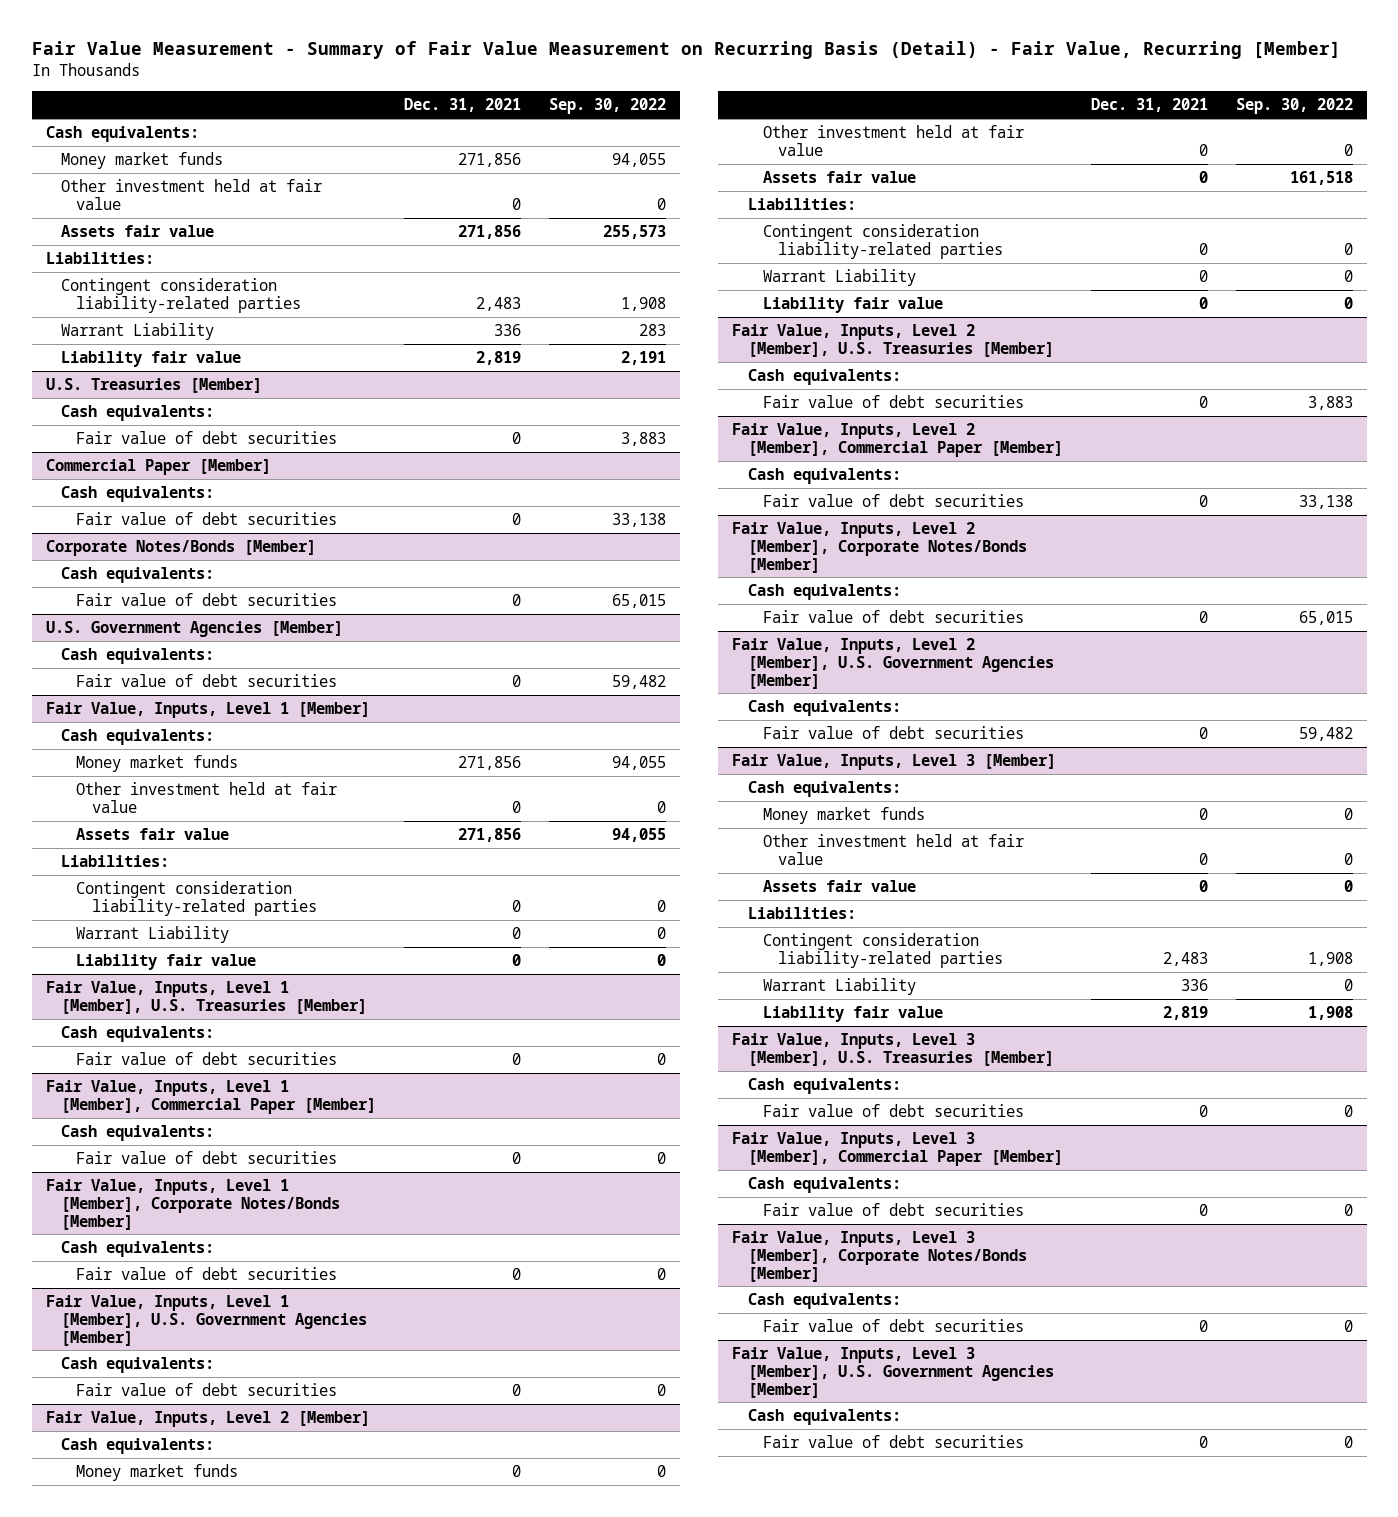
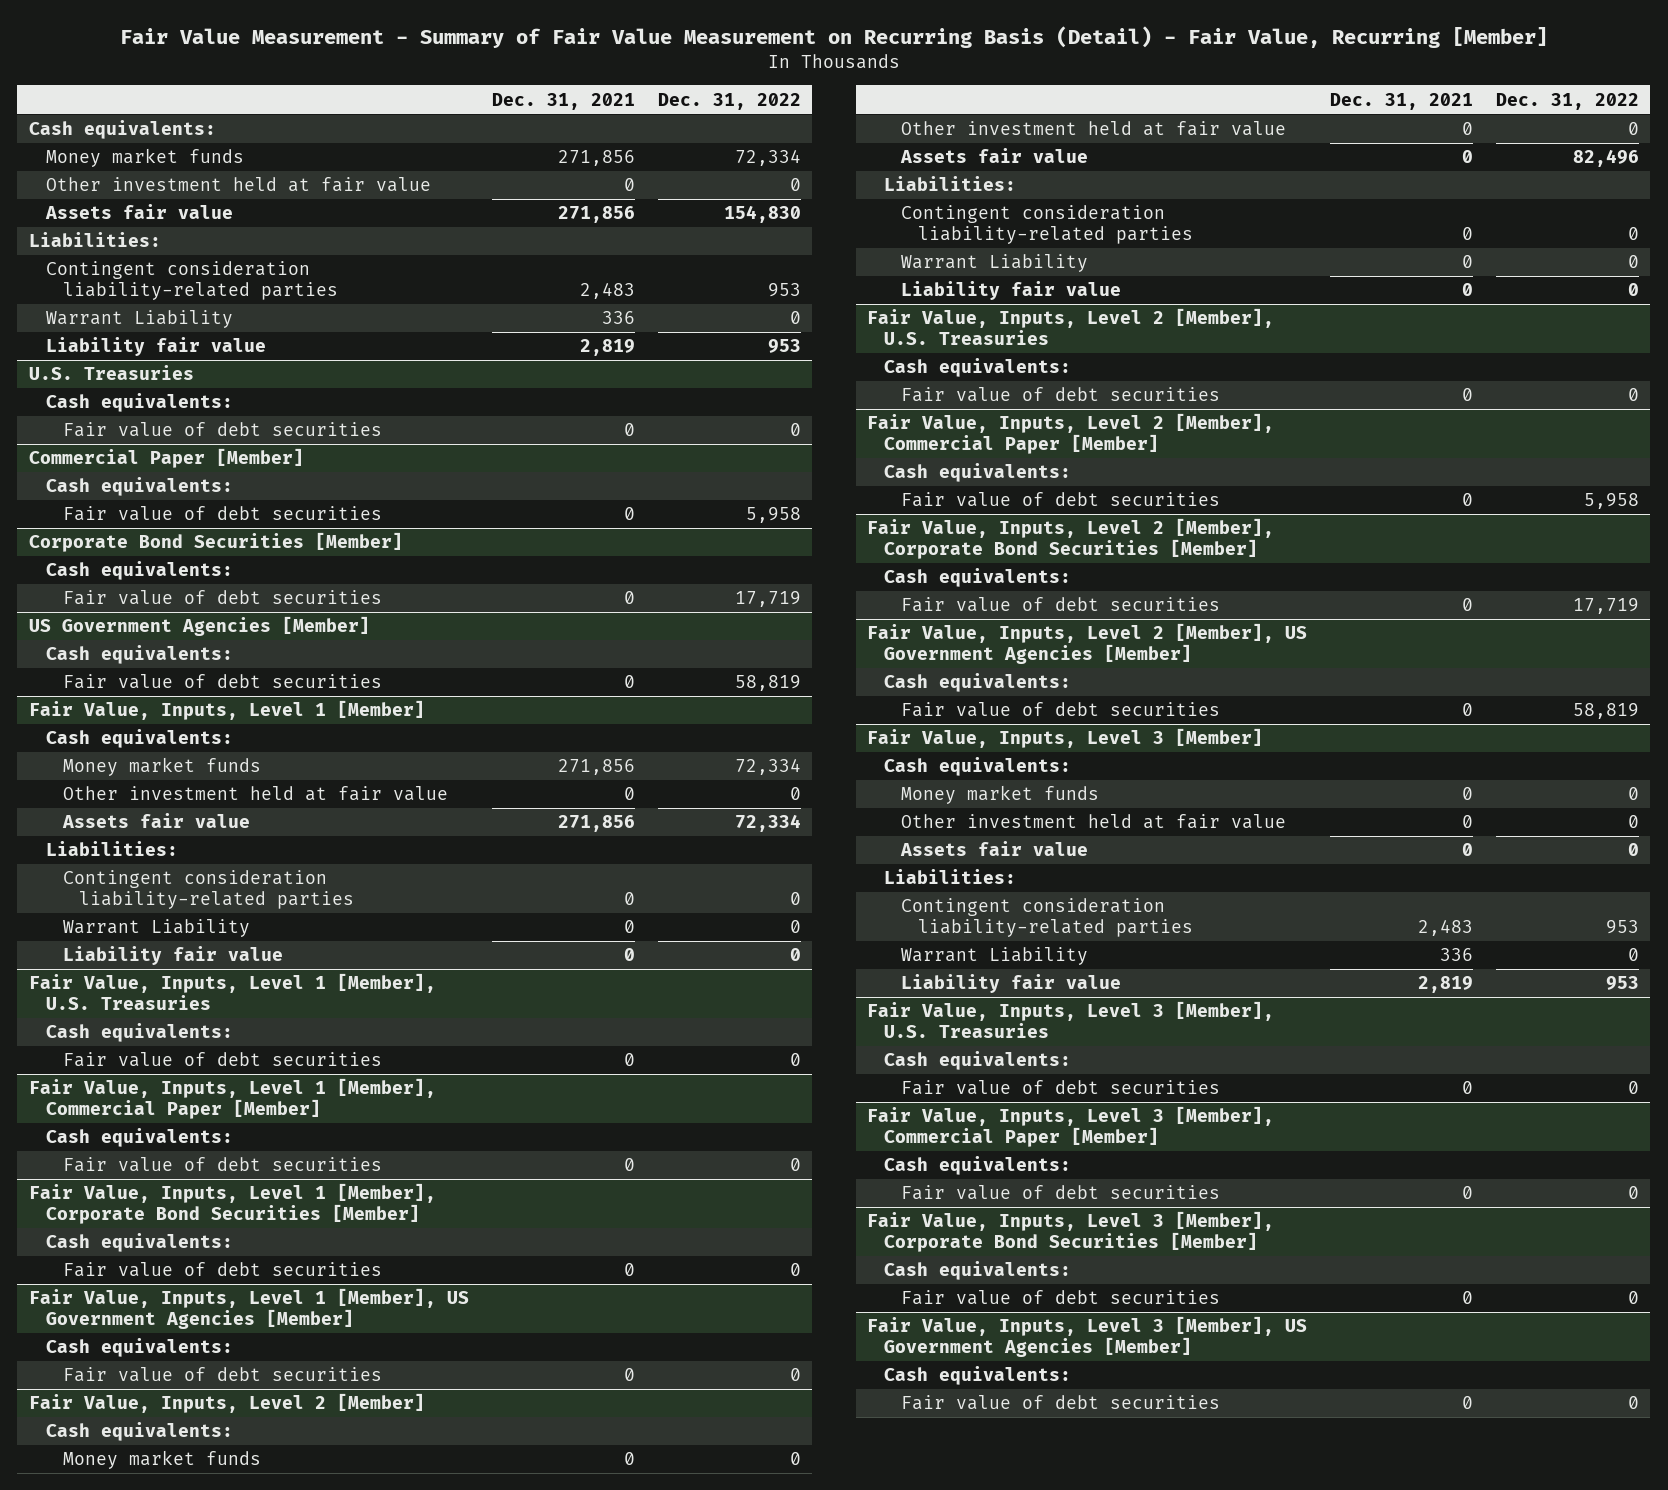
[549,98,667,115] Sep. 30, 2022 -> none
none -> [657,92,801,110] Dec. 31, 2022
[45,377,262,393] U.S. Treasuries [Member] -> [28,365,194,381] U.S. Treasuries
[45,539,316,556] Corporate Notes/Bonds [Member] -> [28,532,403,553] Corporate Bond Securities [Member]
[45,620,343,637] U.S. Government Agencies [Member] -> [28,616,370,637] US Government Agencies [Member]
[45,980,368,1014] Fair Value, Inputs, Level 1 [Member], U.S. Treasuries [Member] -> [28,973,436,1011] Fair Value, Inputs, Level 1 [Member], U.S. Treasuries
[45,1178,341,1230] Fair Value, Inputs, Level 1 [Member], Corporate Notes/Bonds [Member] -> [28,1183,436,1225] Fair Value, Inputs, Level 1 [Member], Corporate Bond Securities [Member]
[45,1294,368,1346] Fair Value, Inputs, Level 1 [Member], U.S. Government Agencies [Member] -> [28,1288,469,1330] Fair Value, Inputs, Level 1 [Member], US Government Agencies [Member]
[732,323,1054,357] Fair Value, Inputs, Level 2 [Member], U.S. Treasuries [Member] -> [867,308,1275,346] Fair Value, Inputs, Level 2 [Member], U.S. Treasuries
[732,521,1027,573] Fair Value, Inputs, Level 2 [Member], Corporate Notes/Bonds [Member] -> [867,518,1275,560] Fair Value, Inputs, Level 2 [Member], Corporate Bond Securities [Member]
[732,637,1054,689] Fair Value, Inputs, Level 2 [Member], U.S. Government Agencies [Member] -> [867,623,1308,665] Fair Value, Inputs, Level 2 [Member], US Government Agencies [Member]
[732,1032,1054,1066] Fair Value, Inputs, Level 3 [Member], U.S. Treasuries [Member] -> [867,1001,1275,1039] Fair Value, Inputs, Level 3 [Member], U.S. Treasuries
[732,1230,1027,1282] Fair Value, Inputs, Level 3 [Member], Corporate Notes/Bonds [Member] -> [867,1211,1275,1253] Fair Value, Inputs, Level 3 [Member], Corporate Bond Securities [Member]
[732,1346,1054,1398] Fair Value, Inputs, Level 3 [Member], U.S. Government Agencies [Member] -> [867,1316,1308,1358] Fair Value, Inputs, Level 3 [Member], US Government Agencies [Member]

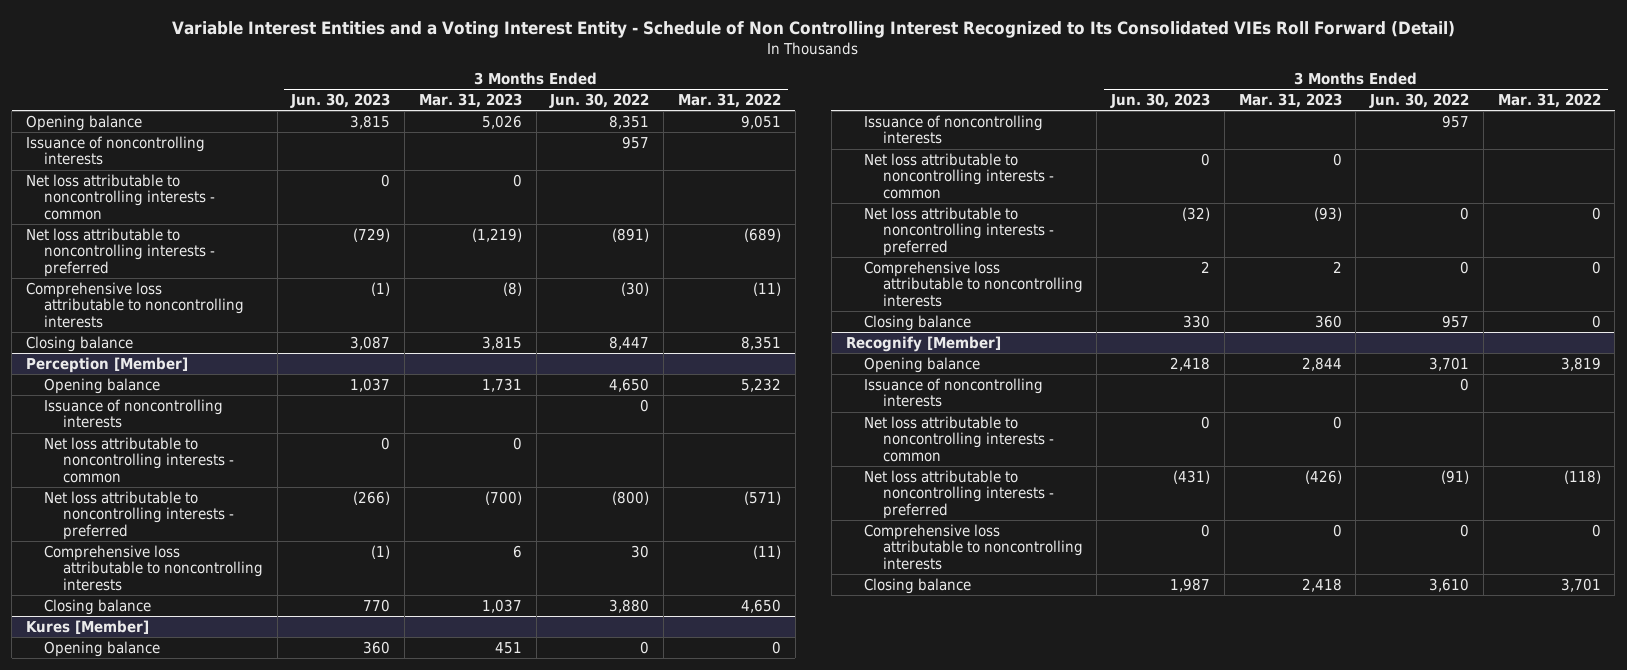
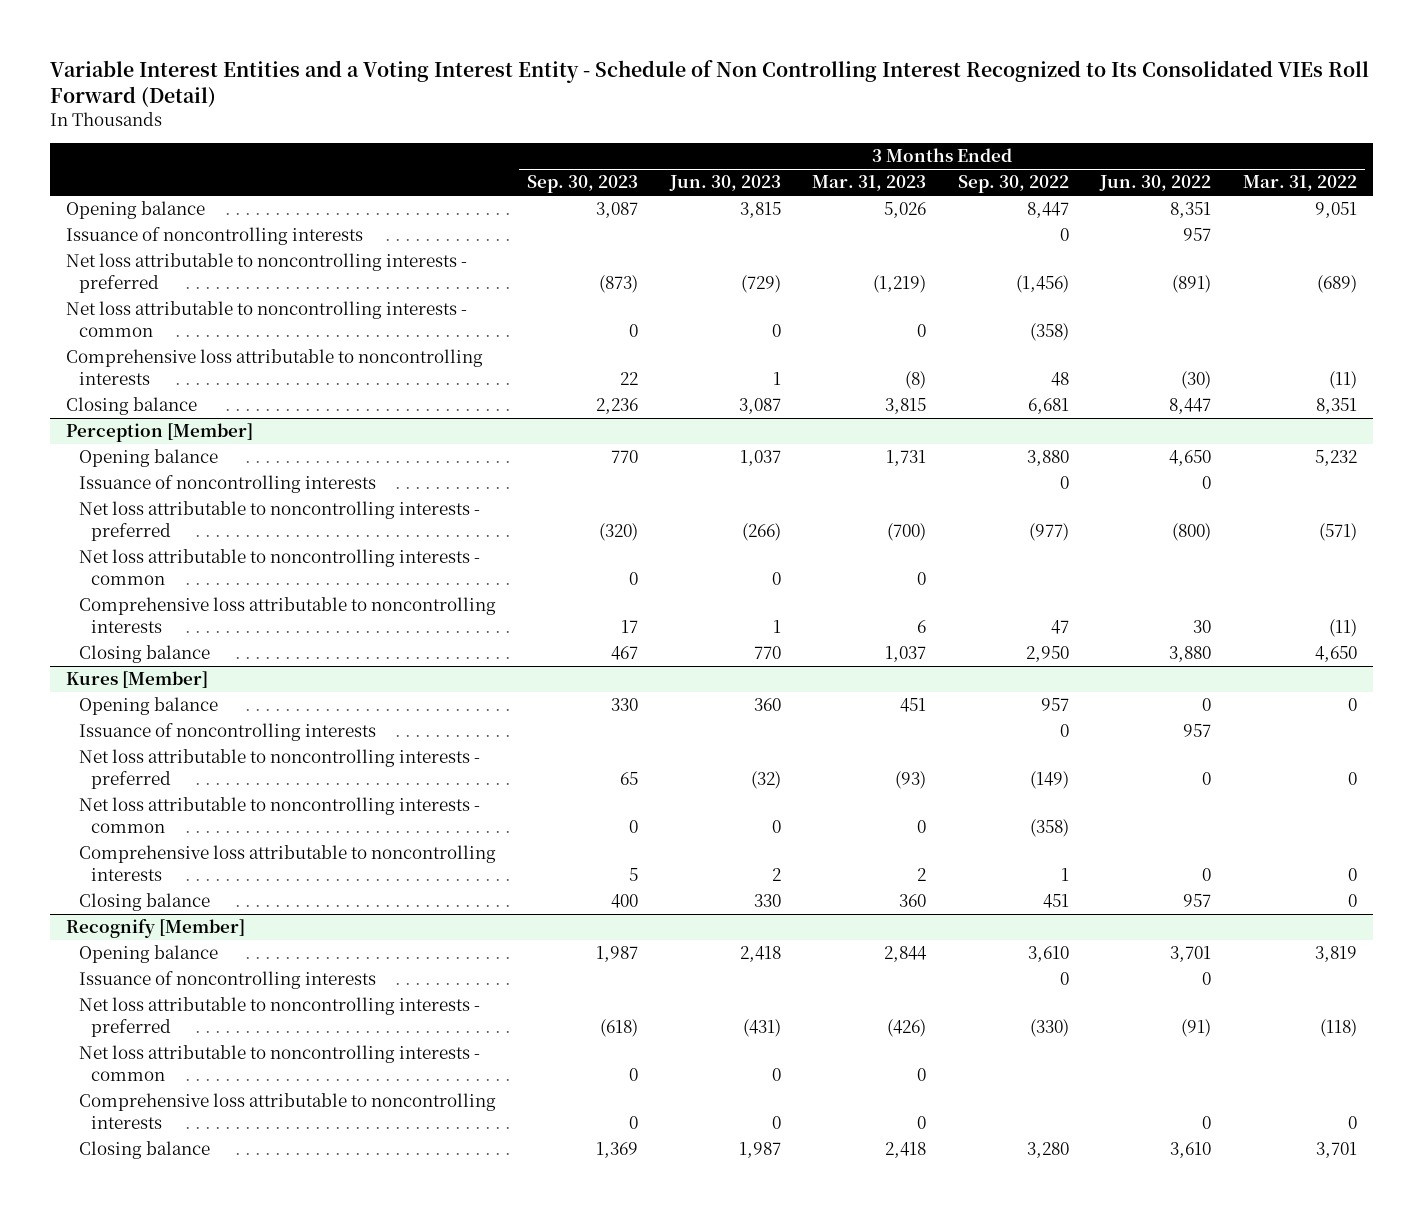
none -> [527,175,639,194] Sep. 30, 2023
none -> [957,175,1069,194] Sep. 30, 2022
[25,173,216,221] Net loss attributable to noncontrolling interests - common -> [65,301,467,337] Net loss attributable to noncontrolling interests - common
[371,281,391,296] (1) -> [772,371,781,385] 1
[44,436,234,484] Net loss attributable to noncontrolling interests - common -> [78,549,480,585] Net loss attributable to noncontrolling interests - common
[371,544,391,559] (1) -> [772,619,781,633] 1
[864,152,1054,200] Net loss attributable to noncontrolling interests - common -> [78,797,480,833] Net loss attributable to noncontrolling interests - common
[864,415,1054,463] Net loss attributable to noncontrolling interests - common -> [78,1045,480,1081] Net loss attributable to noncontrolling interests - common

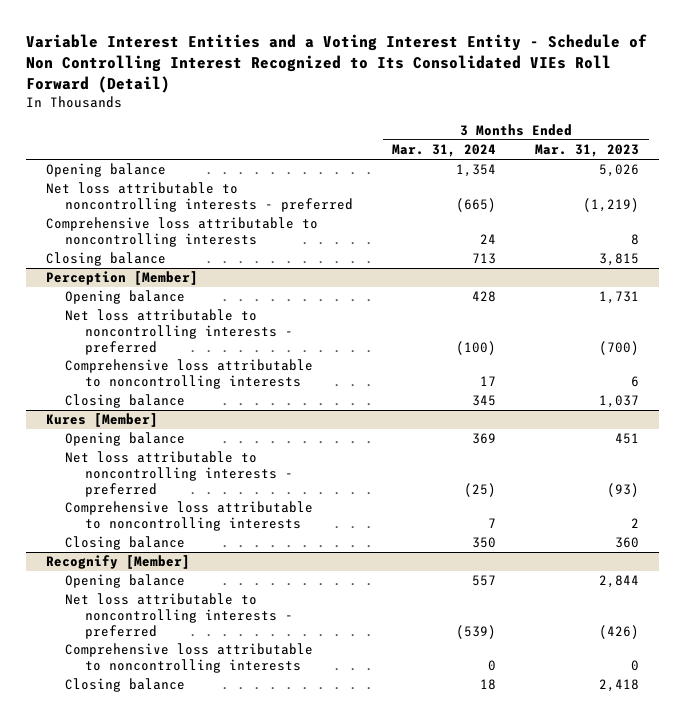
[527,175,639,194] Sep. 30, 2023 -> none
[668,175,781,192] Jun. 30, 2023 -> none
[957,175,1069,194] Sep. 30, 2022 -> none
[1099,175,1212,192] Jun. 30, 2022 -> none
[1242,175,1357,192] Mar. 31, 2022 -> none
none -> [392,144,497,158] Mar. 31, 2024
[65,227,363,246] Issuance of noncontrolling interests -> none
[65,301,467,337] Net loss attributable to noncontrolling interests - common -> none
[905,370,927,389] (8) -> [631,233,640,245] 8
[78,475,376,494] Issuance of noncontrolling interests -> none
[78,549,480,585] Net loss attributable to noncontrolling interests - common -> none
[78,723,376,742] Issuance of noncontrolling interests -> none
[78,797,480,833] Net loss attributable to noncontrolling interests - common -> none
[78,971,376,990] Issuance of noncontrolling interests -> none
[78,1045,480,1081] Net loss attributable to noncontrolling interests - common -> none

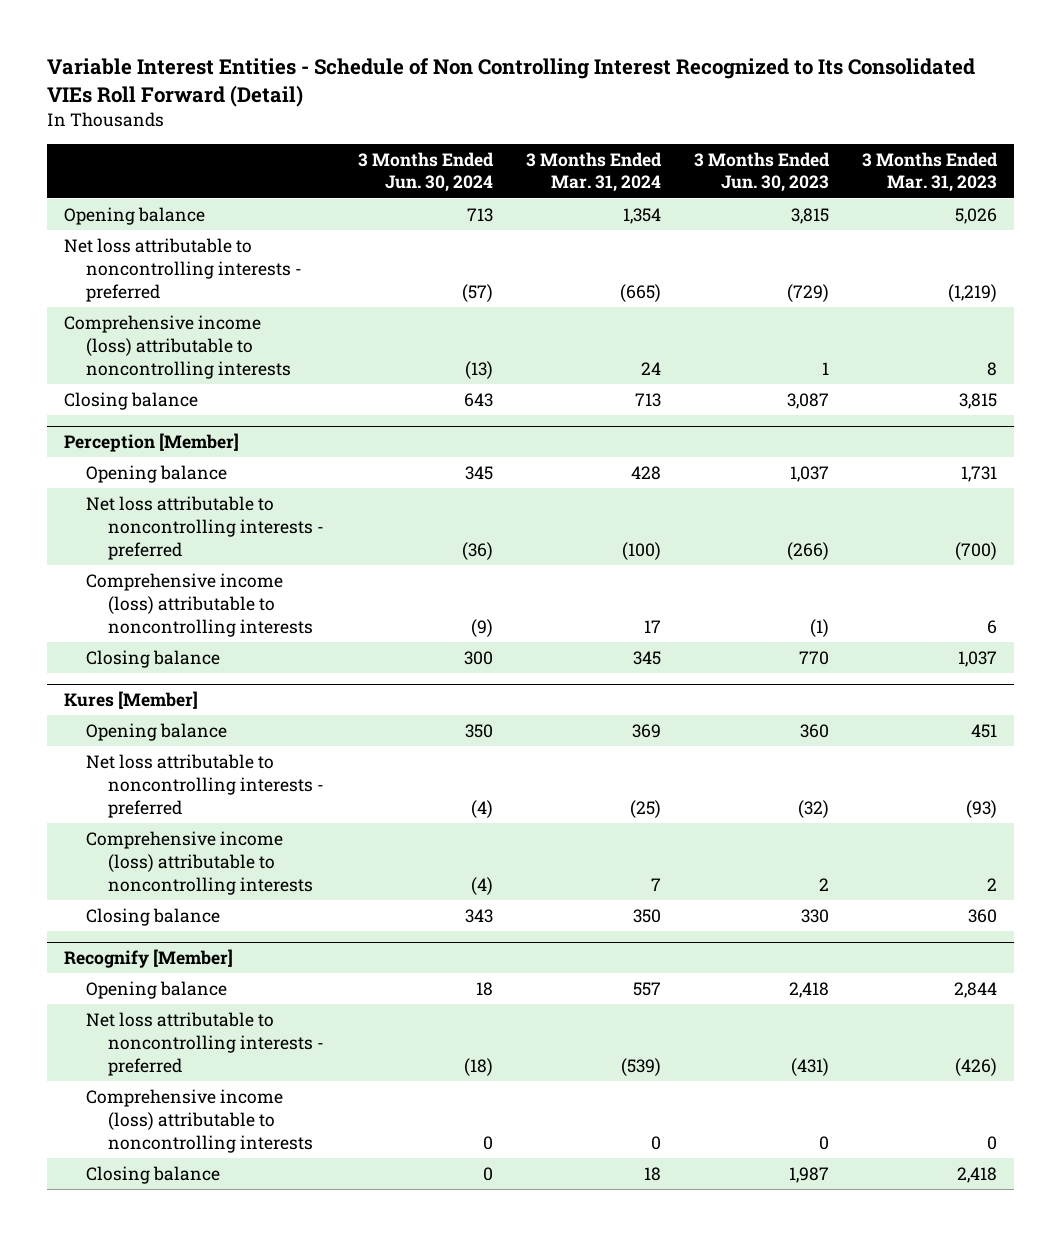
[26,34,648,94] Variable Interest Entities and a Voting Interest Entity - Schedule of Non Controlling Interest Recognized to Its Consolidated VIEs Roll Forward (Detail) -> [46,58,975,108] Variable Interest Entities - Schedule of Non Controlling Interest Recognized to Its Consolidated VIEs Roll Forward (Detail)
none -> [357,151,494,193] 3 Months Ended Jun. 30, 2024
none -> [694,151,831,193] 3 Months Ended Jun. 30, 2023
[45,217,318,247] Comprehensive loss attributable to noncontrolling interests -> [63,314,292,379] Comprehensive income (loss) attributable to noncontrolling interests
[65,359,314,389] Comprehensive loss attributable to noncontrolling interests -> [86,572,314,637] Comprehensive income (loss) attributable to noncontrolling interests
[65,501,314,531] Comprehensive loss attributable to noncontrolling interests -> [86,830,314,895] Comprehensive income (loss) attributable to noncontrolling interests
[65,643,314,673] Comprehensive loss attributable to noncontrolling interests -> [86,1088,314,1153] Comprehensive income (loss) attributable to noncontrolling interests

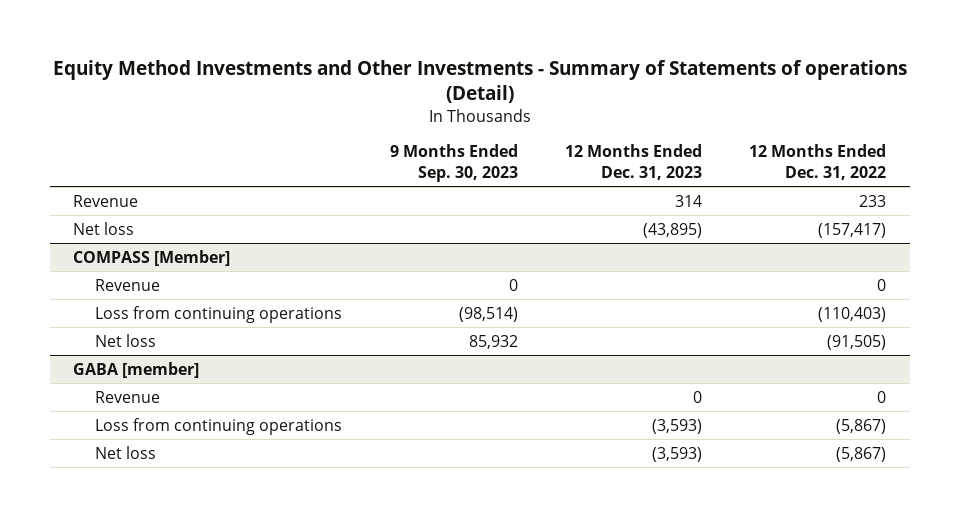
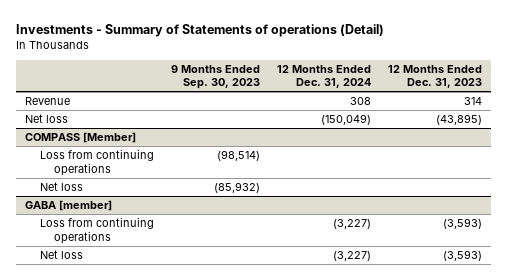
[52,59,907,103] Equity Method Investments and Other Investments - Summary of Statements of operations (Detail) -> [16,23,385,37] Investments - Summary of Statements of operations (Detail)
[749,144,887,181] 12 Months Ended Dec. 31, 2022 -> none
none -> [276,64,371,89] 12 Months Ended Dec. 31, 2024
[95,278,161,291] Revenue -> none
[468,334,518,349] 85,932 -> [213,182,260,194] (85,932)
[95,390,161,403] Revenue -> none

